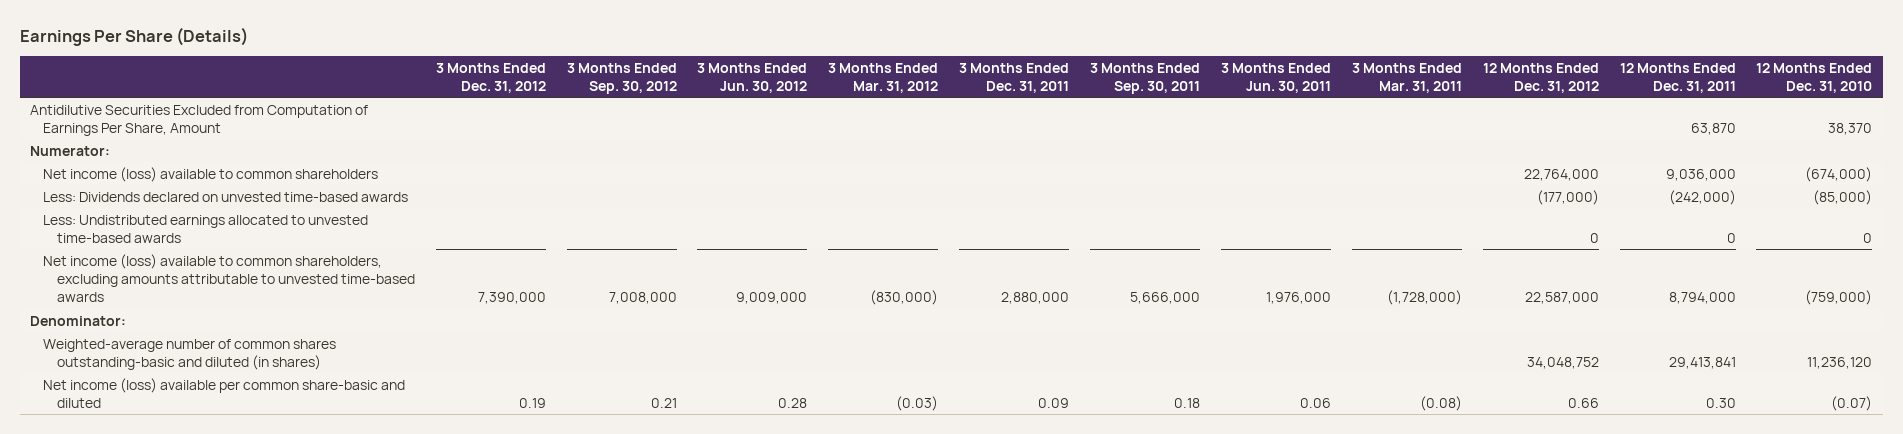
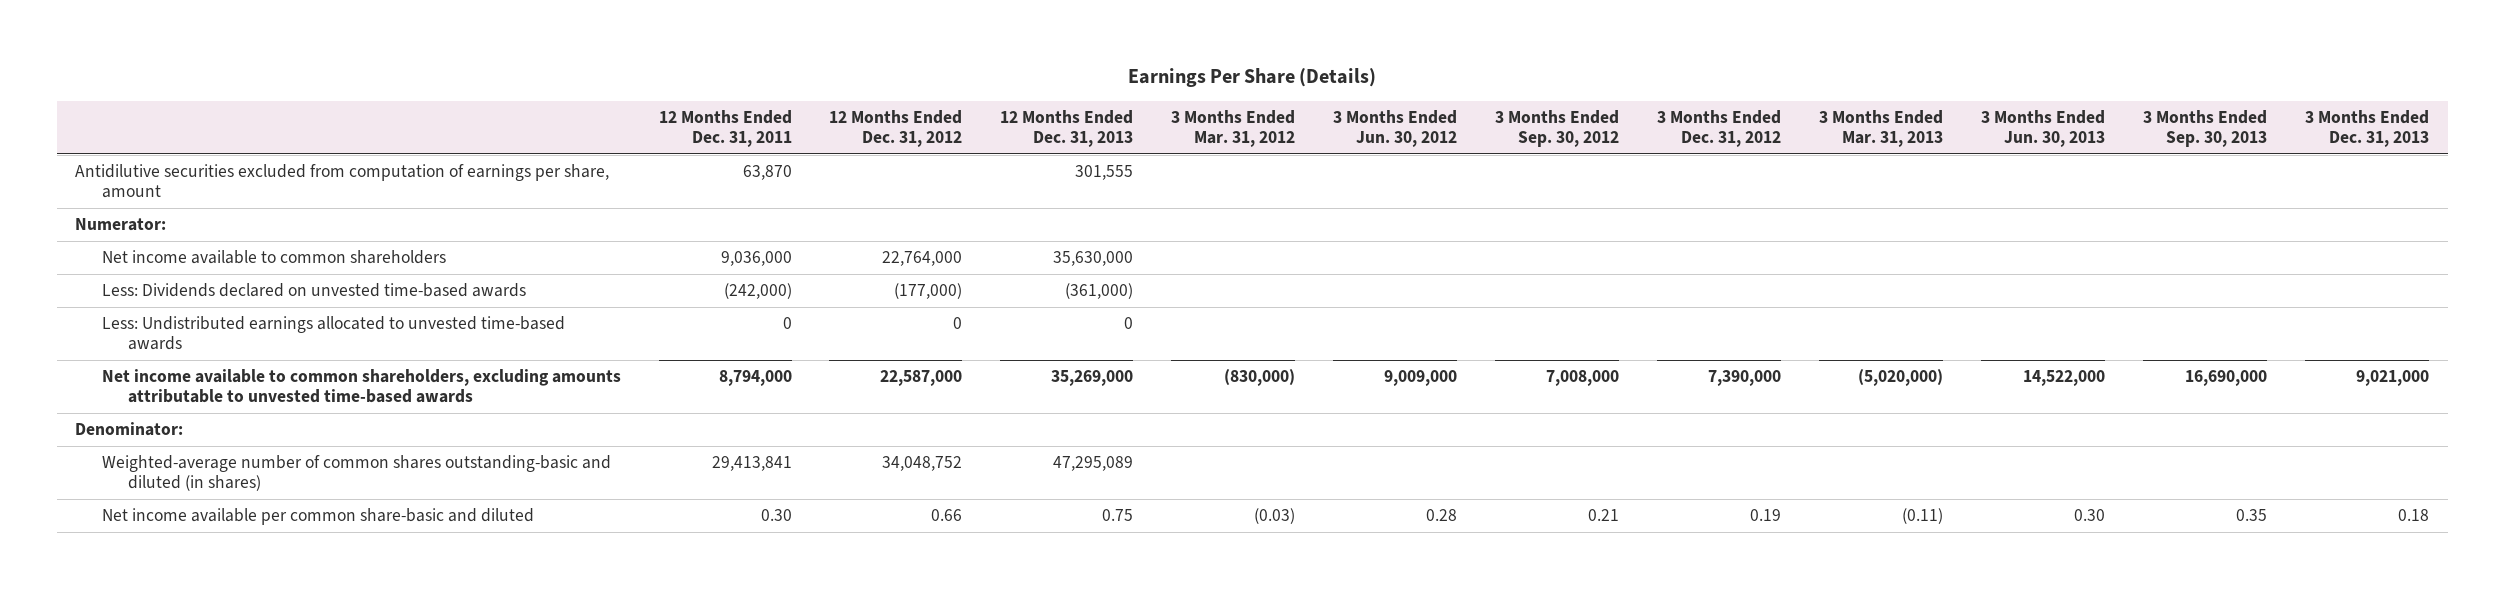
[959,62,1070,93] 3 Months Ended Dec. 31, 2011 -> none
[1090,62,1201,94] 3 Months Ended Sep. 30, 2011 -> none
[1220,62,1331,93] 3 Months Ended Jun. 30, 2011 -> none
[1351,62,1462,93] 3 Months Ended Mar. 31, 2011 -> none
[1756,62,1873,93] 12 Months Ended Dec. 31, 2010 -> none
none -> [1000,109,1134,147] 12 Months Ended Dec. 31, 2013
none -> [1819,109,1944,147] 3 Months Ended Mar. 31, 2013
none -> [1981,109,2106,147] 3 Months Ended Jun. 30, 2013
none -> [2143,109,2268,147] 3 Months Ended Sep. 30, 2013
none -> [2304,109,2429,147] 3 Months Ended Dec. 31, 2013
[30,104,369,136] Antidilutive Securities Excluded from Computation of Earnings Per Share, Amount -> [75,164,610,199] Antidilutive securities excluded from computation of earnings per share, amount
[43,166,379,182] Net income (loss) available to common shareholders -> [101,250,446,265] Net income available to common shareholders
[43,253,415,303] Net income (loss) available to common shareholders, excluding amounts attributable to unvested time-based awards -> [101,369,621,404] Net income available to common shareholders, excluding amounts attributable to unvested time-based awards
[43,377,406,408] Net income (loss) available per common share-basic and diluted -> [101,508,534,526] Net income available per common share-basic and diluted

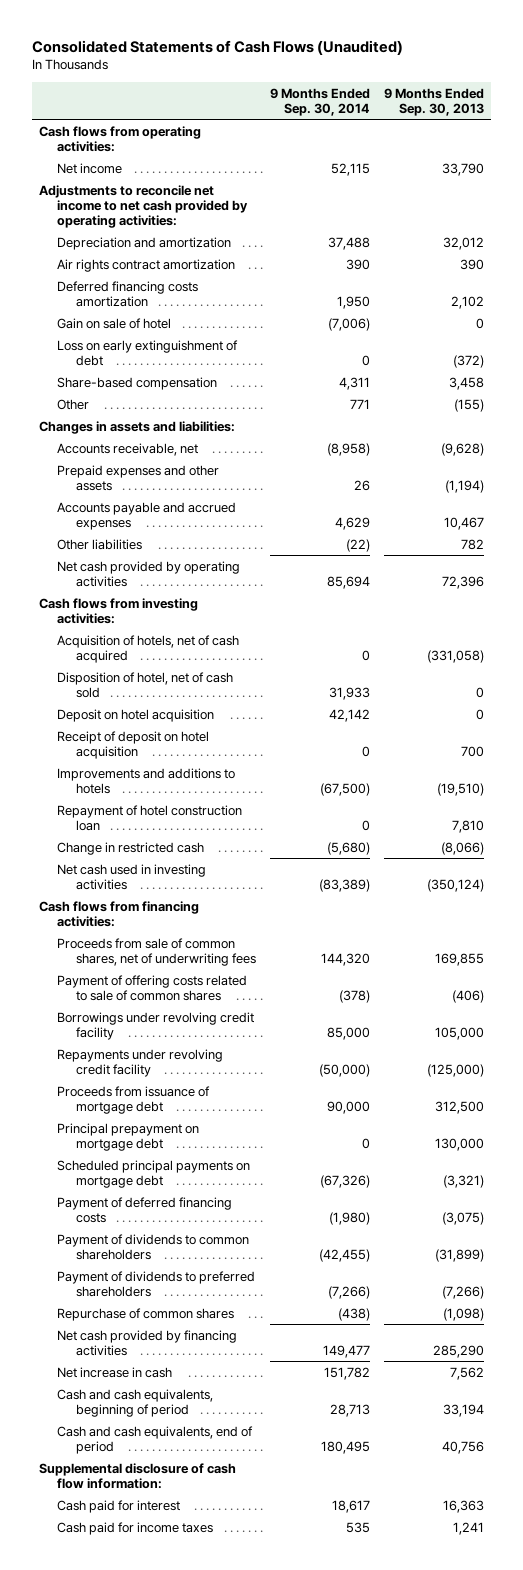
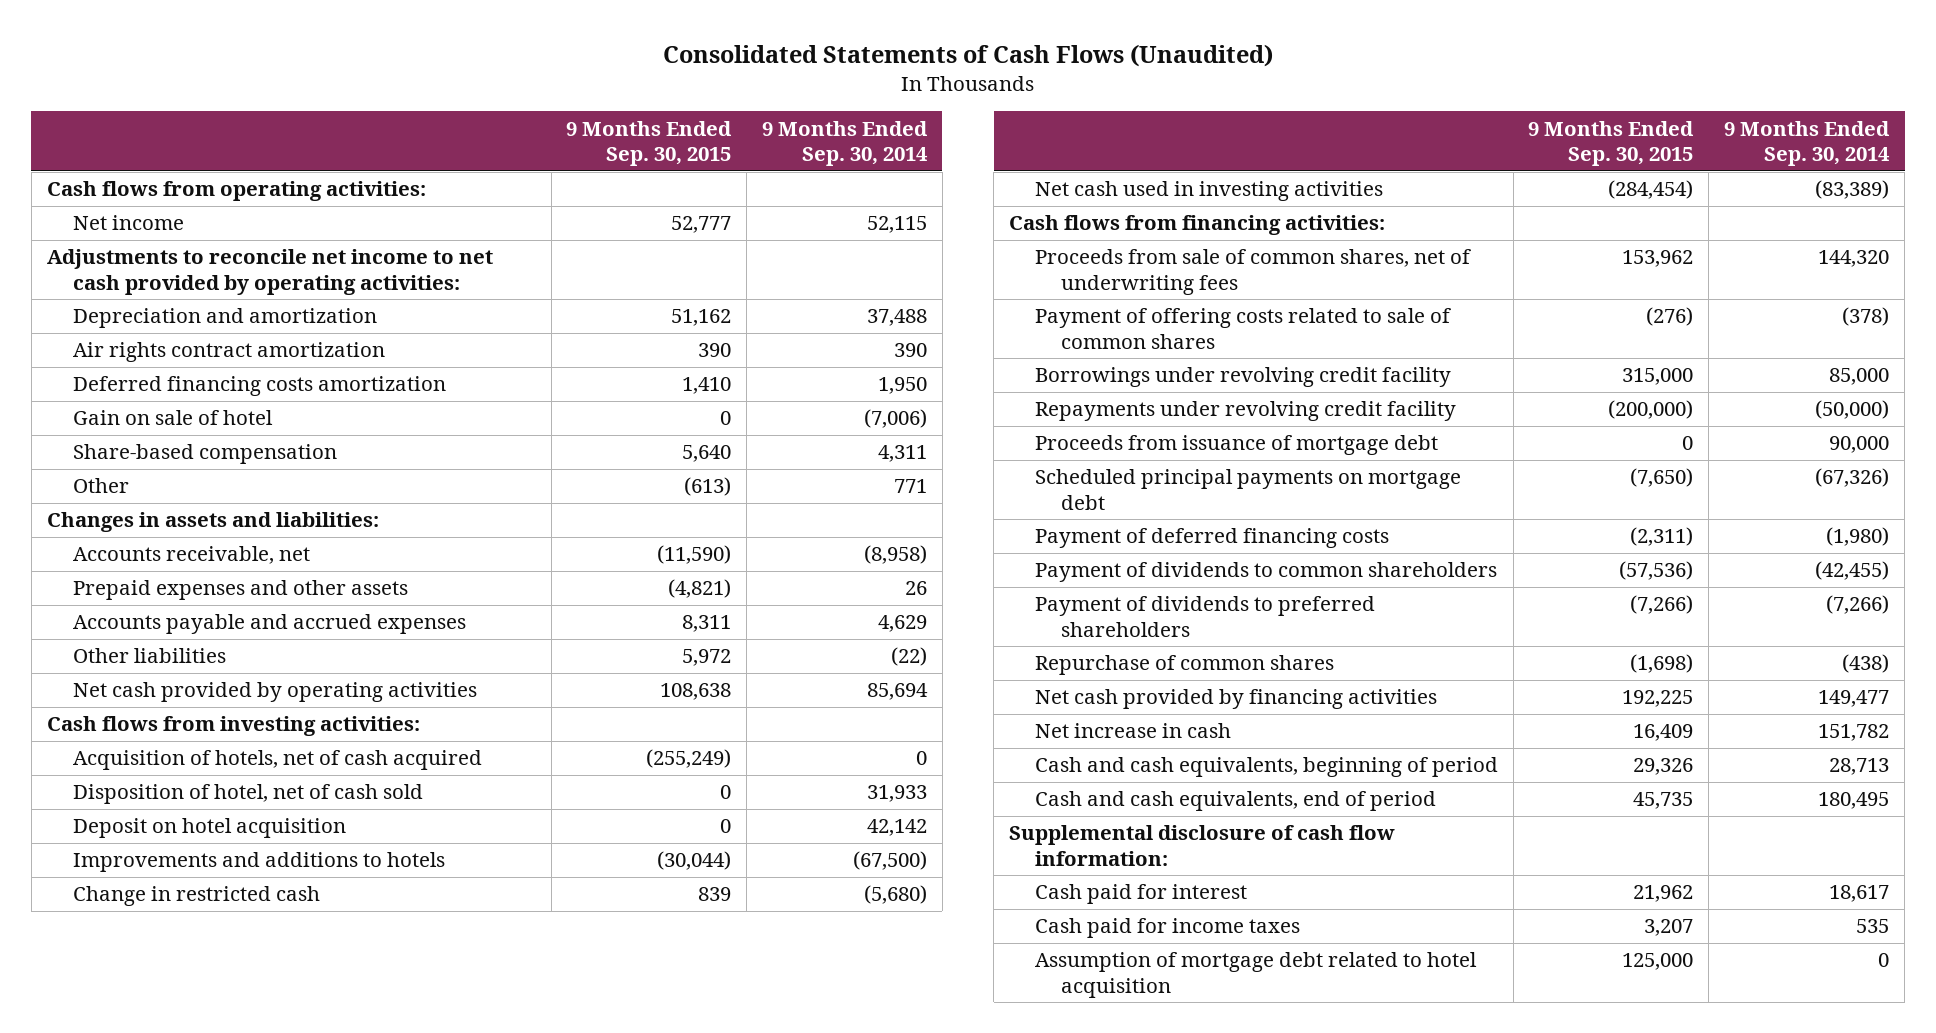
[383,87,484,116] 9 Months Ended Sep. 30, 2013 -> none
none -> [566,120,733,167] 9 Months Ended Sep. 30, 2015
[57,339,239,366] Loss on early extinguishment of debt -> none
[57,730,210,759] Receipt of deposit on hotel acquisition -> none
[57,804,243,831] Repayment of hotel construction loan -> none
[57,1122,200,1151] Principal prepayment on mortgage debt -> none
none -> [1034,952,1477,998] Assumption of mortgage debt related to hotel acquisition

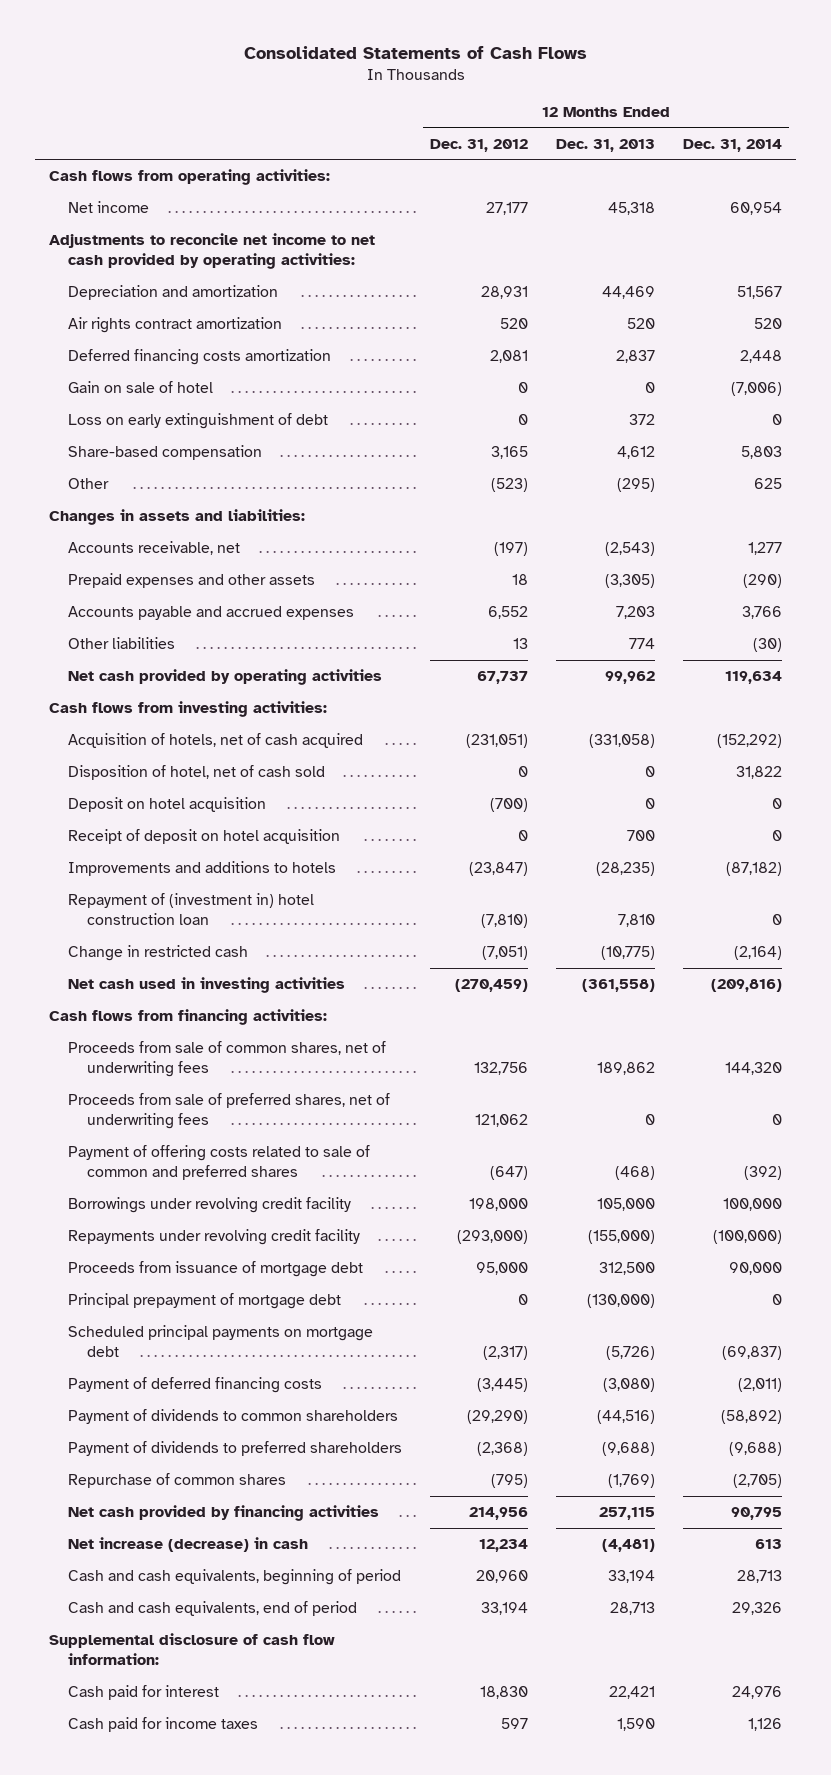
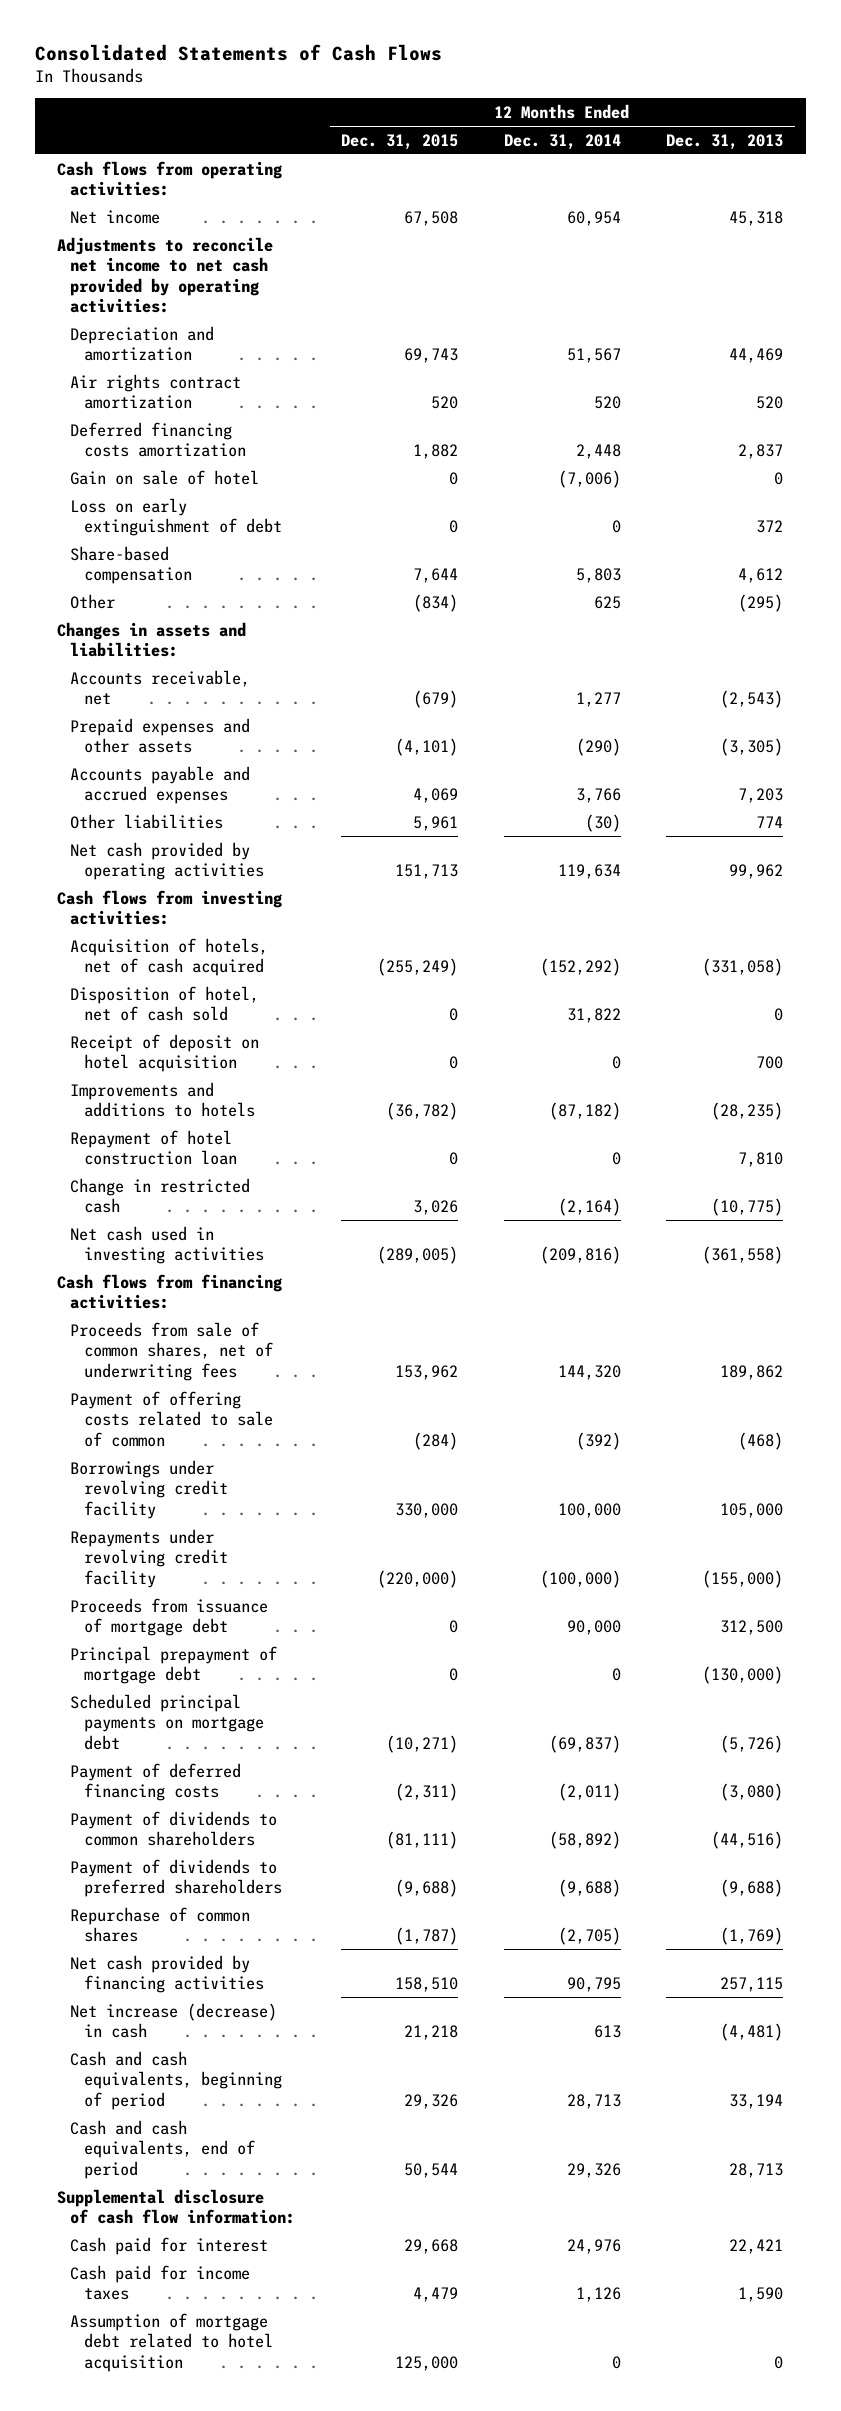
[430,138,529,152] Dec. 31, 2012 -> none
none -> [341,133,459,150] Dec. 31, 2015
[68,797,267,813] Deposit on hotel acquisition -> none
[68,893,315,926] Repayment of (investment in) hotel construction loan -> [70,1129,237,1166] Repayment of hotel construction loan
[68,1093,391,1130] Proceeds from sale of preferred shares, net of underwriting fees -> none
[68,1145,371,1181] Payment of offering costs related to sale of common and preferred shares -> [70,1390,273,1447] Payment of offering costs related to sale of common
none -> [70,2312,273,2372] Assumption of mortgage debt related to hotel acquisition

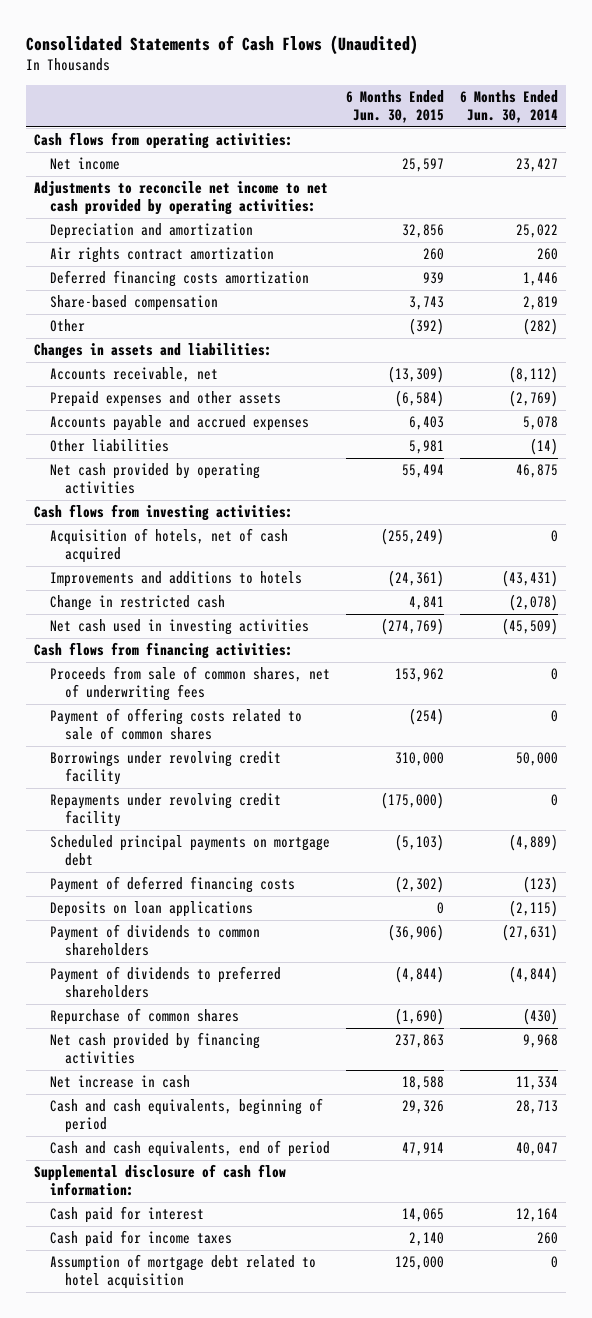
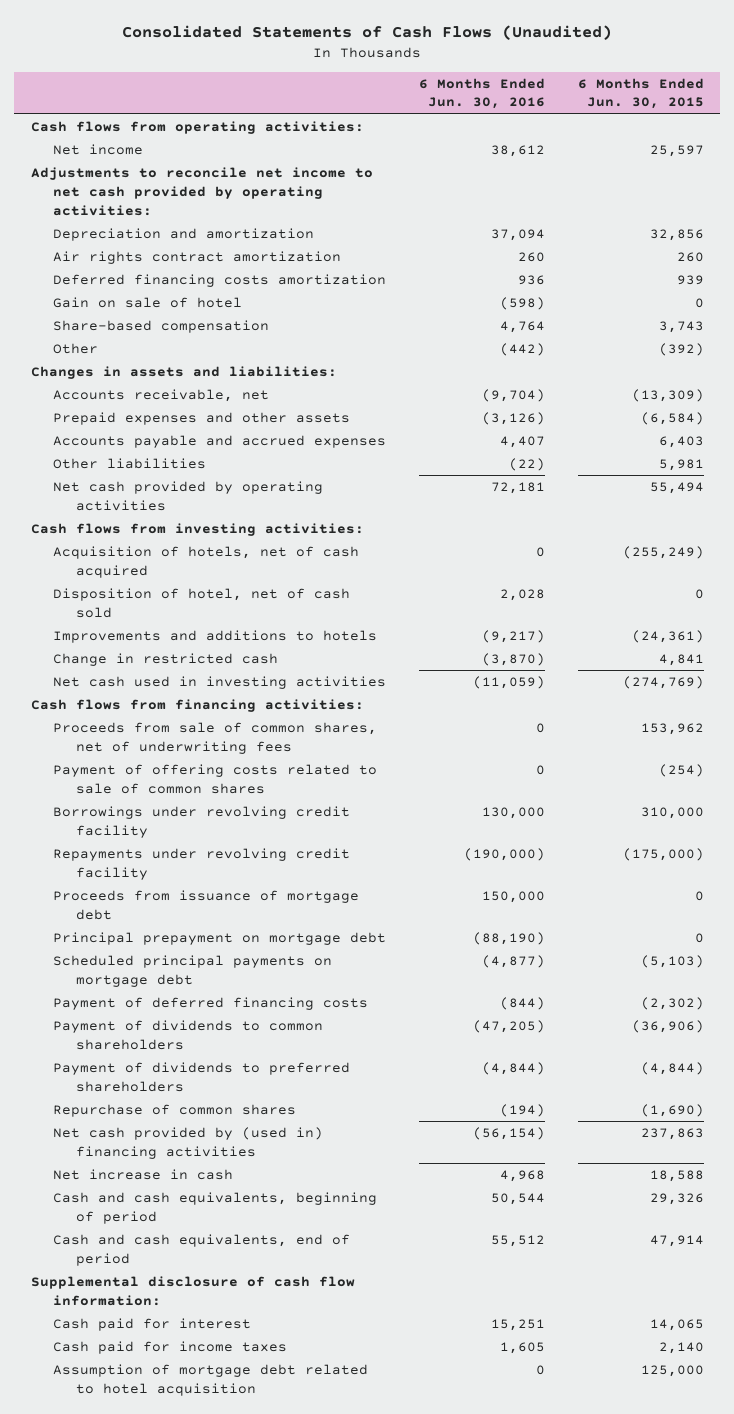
[459,90,558,123] 6 Months Ended Jun. 30, 2014 -> none
none -> [419,77,546,110] 6 Months Ended Jun. 30, 2016
none -> [53,296,243,308] Gain on sale of hotel
none -> [53,587,351,618] Disposition of hotel, net of cash sold
none -> [53,889,360,920] Proceeds from issuance of mortgage debt
none -> [53,931,387,945] Principal prepayment on mortgage debt
[49,901,253,918] Deposits on loan applications -> none
[49,1032,260,1064] Net cash provided by financing activities -> [53,1126,324,1159] Net cash provided by (used in) financing activities

